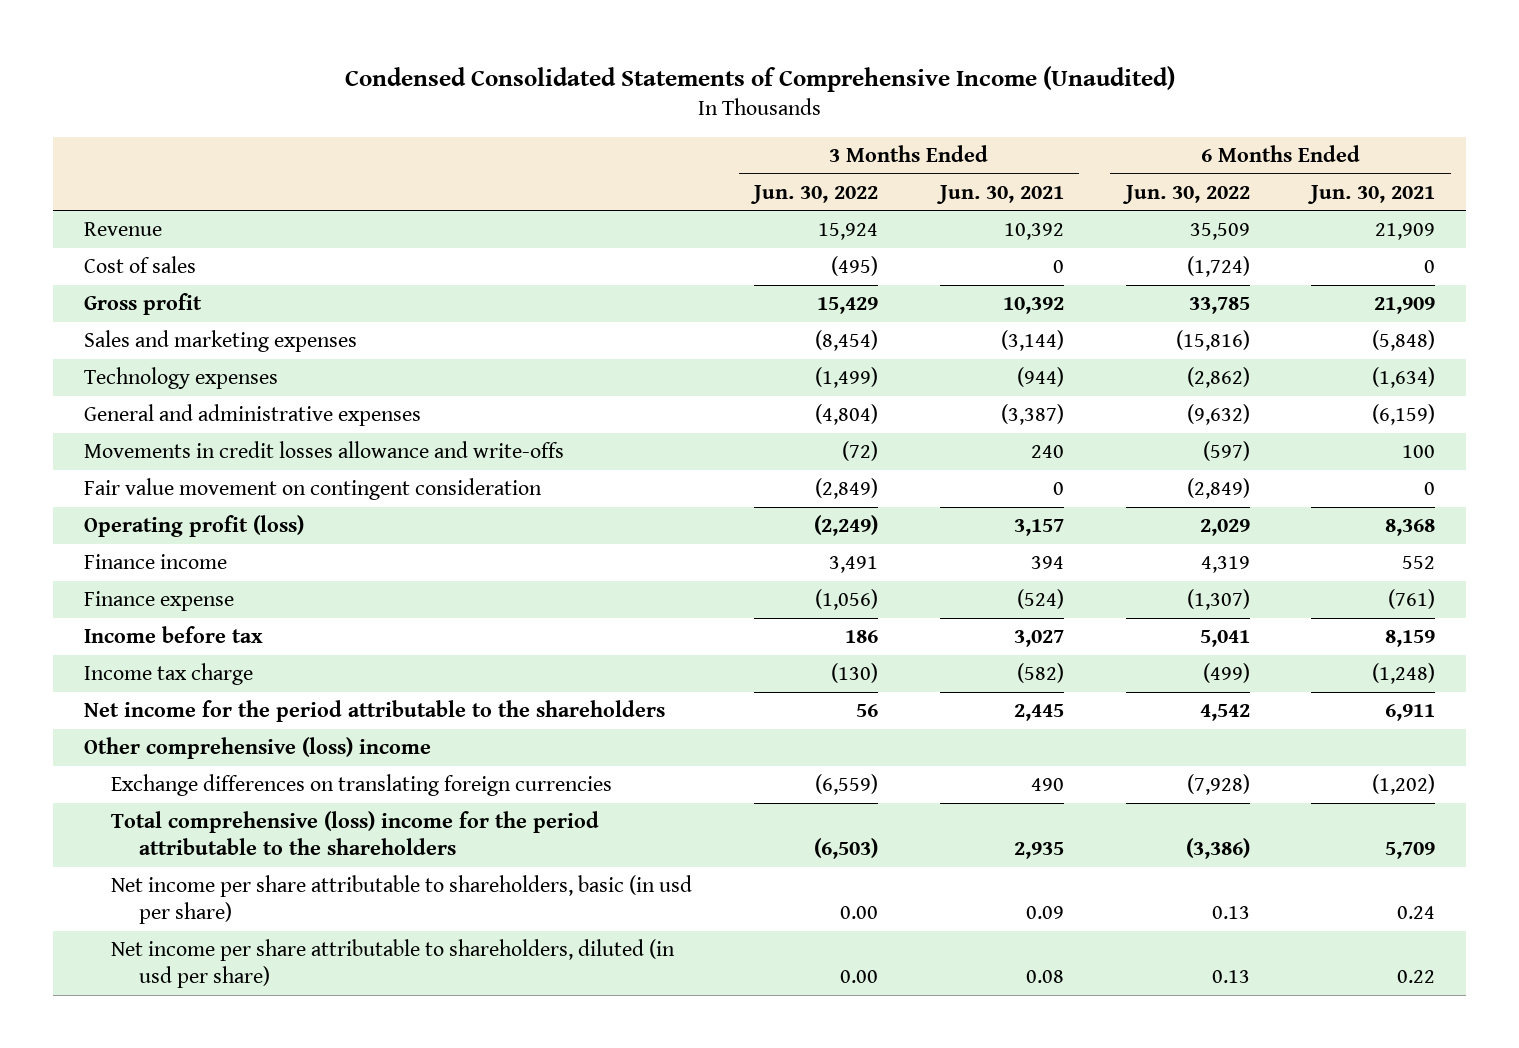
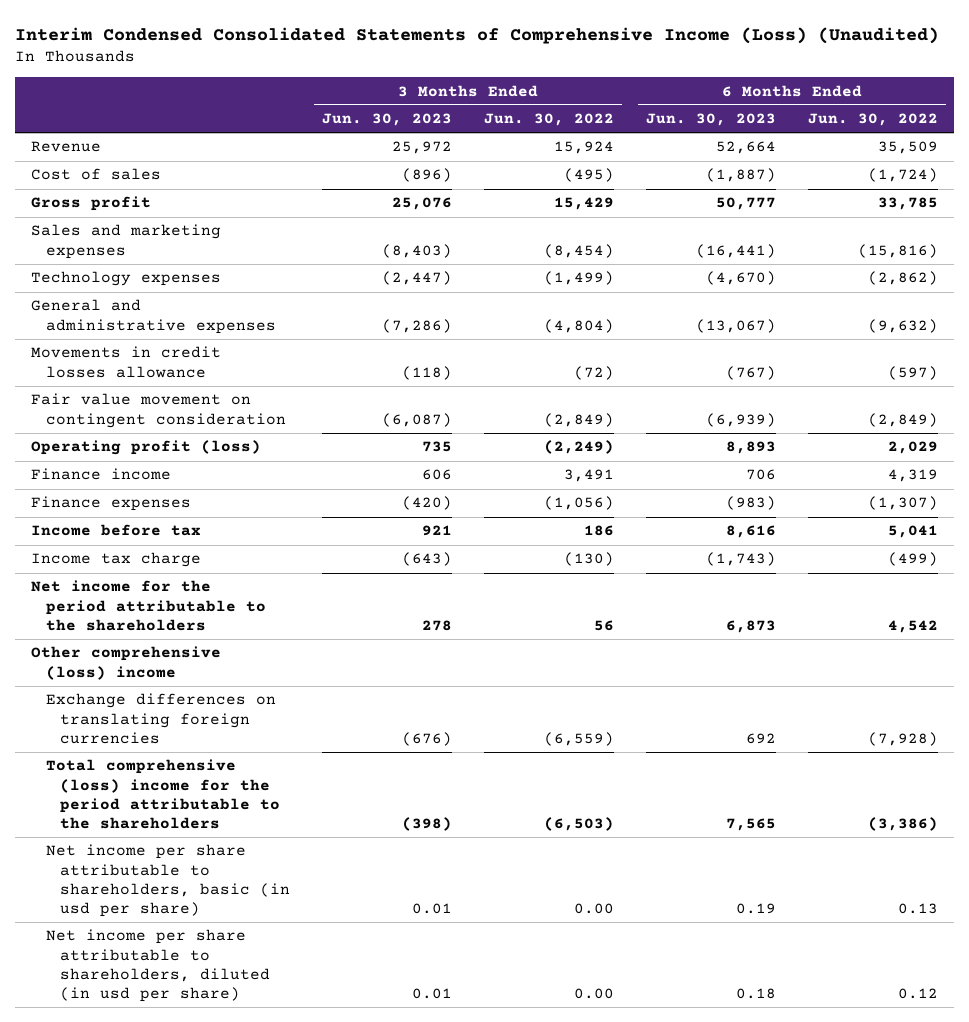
[344,66,1175,93] Condensed Consolidated Statements of Comprehensive Income (Unaudited) -> [14,26,939,44] Interim Condensed Consolidated Statements of Comprehensive Income (Loss) (Unaudited)
[935,184,1064,204] Jun. 30, 2021 -> none
[1307,184,1436,204] Jun. 30, 2021 -> none
none -> [322,113,453,127] Jun. 30, 2023
none -> [646,113,777,127] Jun. 30, 2023
[83,441,564,459] Movements in credit losses allowance and write-offs -> [30,346,221,378] Movements in credit losses allowance
[83,591,234,612] Finance expense -> [30,496,191,512] Finance expenses
[1211,970,1250,984] 0.13 -> [898,988,939,1000] 0.12

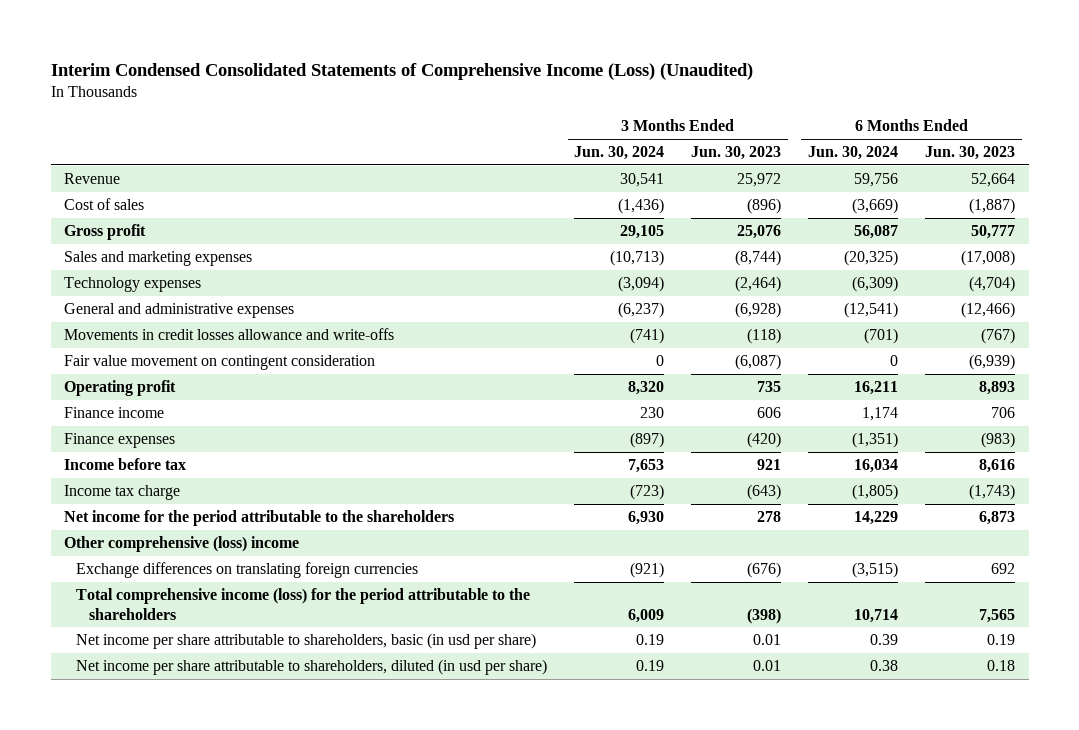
[484,113,615,127] Jun. 30, 2022 -> none
[808,113,939,127] Jun. 30, 2022 -> none
none -> [574,146,665,161] Jun. 30, 2024
none -> [808,146,899,161] Jun. 30, 2024
[382,243,453,258] (8,403) -> [735,250,782,267] (8,744)
[696,243,777,258] (16,441) -> [961,250,1016,267] (17,008)
[382,271,453,286] (2,447) -> [735,276,782,293] (2,464)
[706,271,777,286] (4,670) -> [969,276,1016,293] (4,704)
[382,318,453,333] (7,286) -> [735,302,782,319] (6,928)
[696,318,777,333] (13,067) -> [961,302,1016,319] (12,466)
[30,346,221,378] Movements in credit losses allowance -> [64,328,395,341] Movements in credit losses allowance and write-offs
[30,440,261,456] Operating profit (loss) -> [64,380,177,397] Operating profit
[45,759,281,830] Total comprehensive (loss) income for the period attributable to the shareholders -> [76,588,531,620] Total comprehensive income (loss) for the period attributable to the shareholders

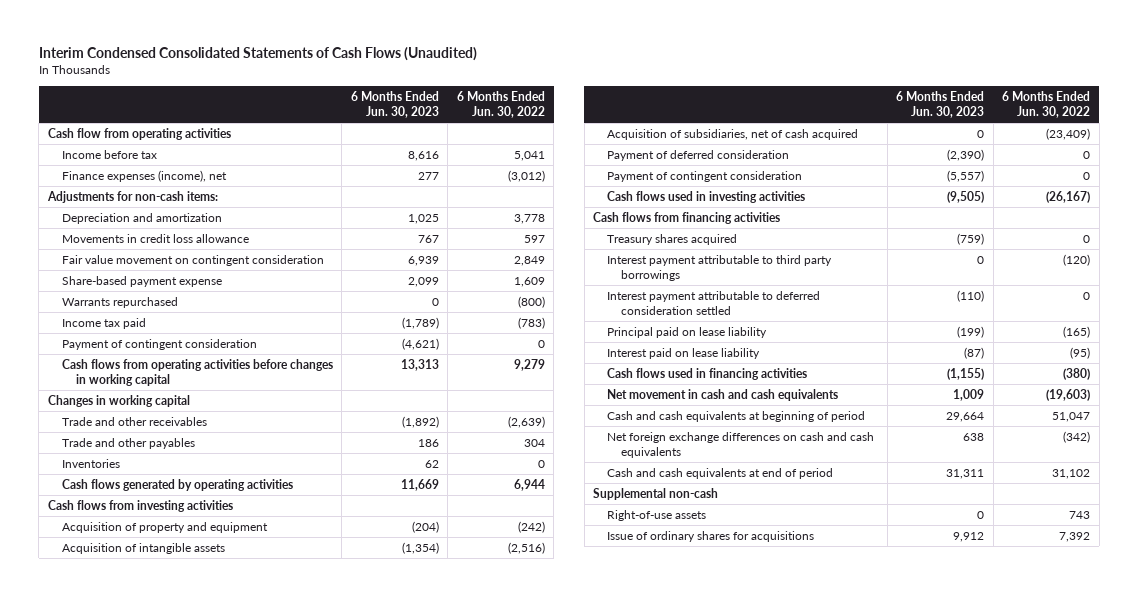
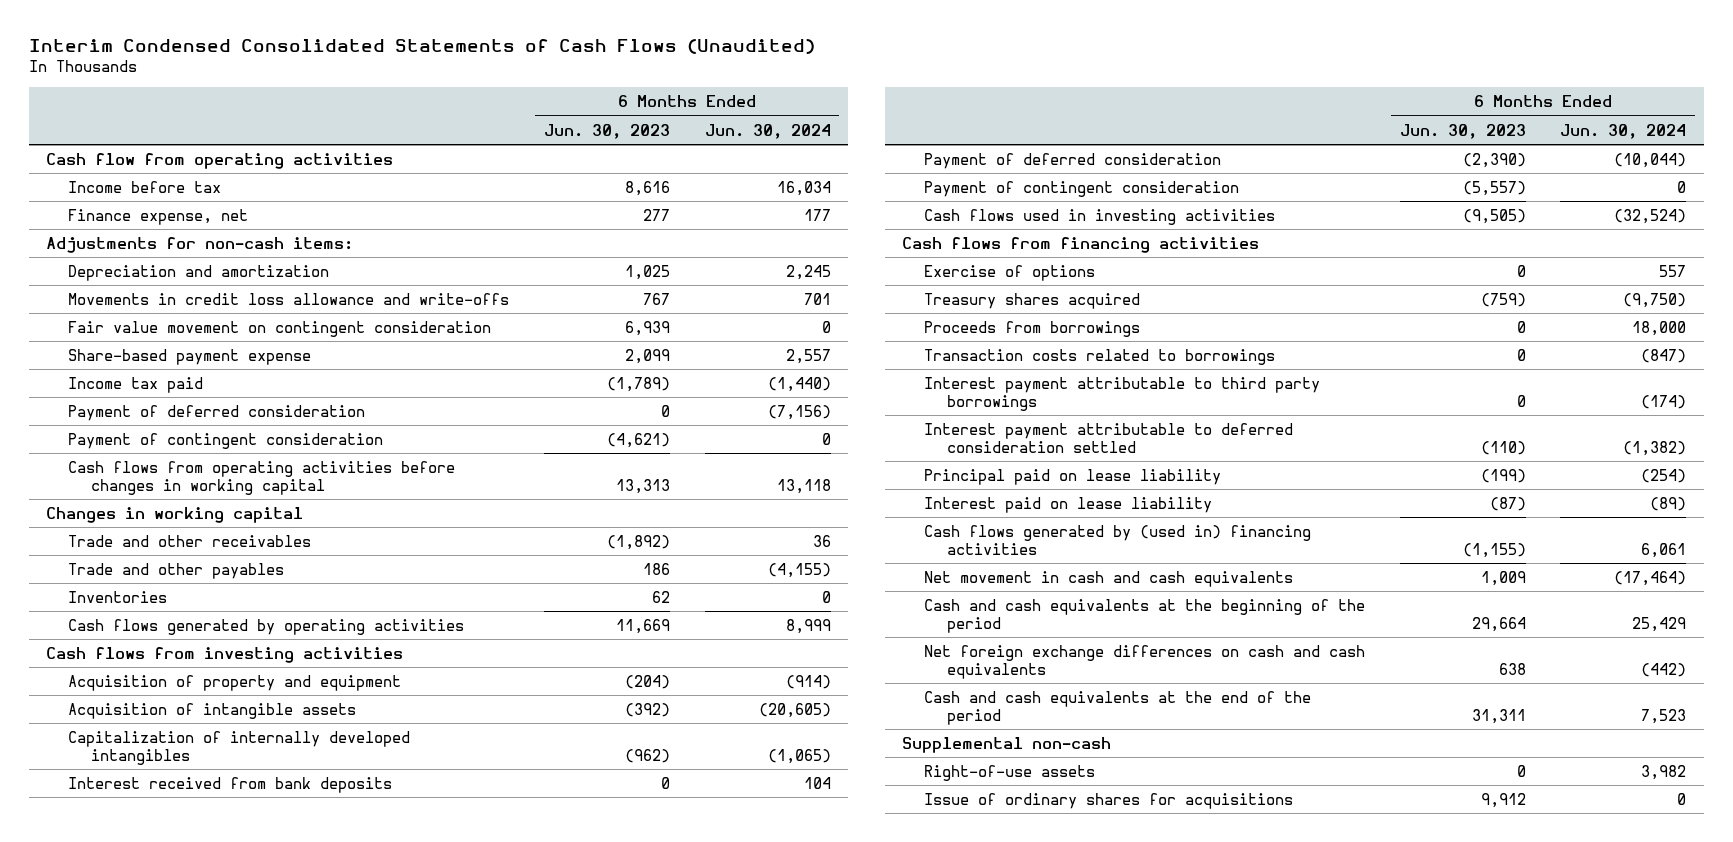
[456,91,545,119] 6 Months Ended Jun. 30, 2022 -> none
none -> [704,123,831,139] Jun. 30, 2024
[61,169,227,182] Finance expenses (income), net -> [68,208,249,225] Finance expense, net
[61,233,249,243] Movements in credit loss allowance -> [68,292,510,305] Movements in credit loss allowance and write-offs
[61,296,178,308] Warrants repurchased -> none
none -> [68,404,366,421] Payment of deferred consideration
[607,128,859,140] Acquisition of subsidiaries, net of cash acquired -> none
[401,541,439,554] (1,354) -> [625,702,671,717] (392)
none -> [68,730,411,765] Capitalization of internally developed intangibles
none -> [68,776,393,793] Interest received from bank deposits
none -> [924,264,1096,281] Exercise of options
none -> [924,320,1141,337] Proceeds from borrowings
none -> [924,348,1276,365] Transaction costs related to borrowings
[607,367,808,380] Cash flows used in financing activities -> [924,524,1312,555] Cash flows generated by (used in) financing activities
[607,410,866,422] Cash and cash equivalents at beginning of period -> [924,598,1366,633] Cash and cash equivalents at the beginning of the period
[607,467,834,479] Cash and cash equivalents at end of period -> [924,690,1312,725] Cash and cash equivalents at the end of the period

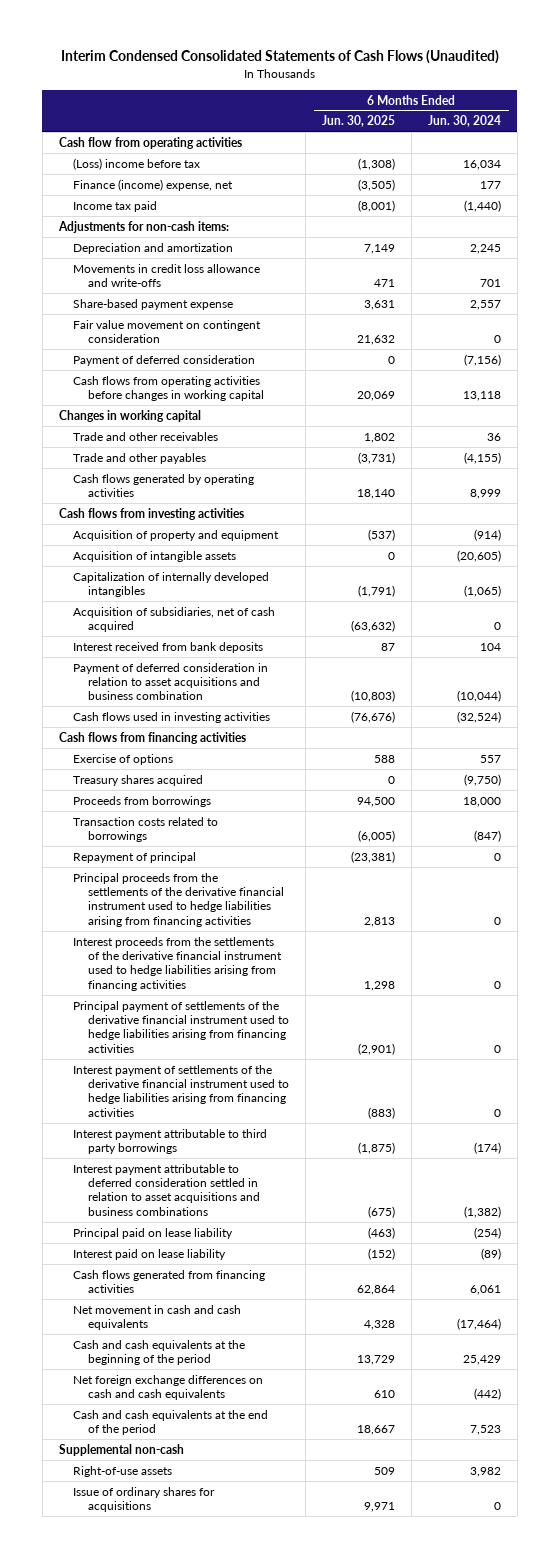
[544,123,671,139] Jun. 30, 2023 -> none
none -> [322,115,396,128] Jun. 30, 2025
[68,180,222,193] Income before tax -> [73,157,201,170] (Loss) income before tax
[68,208,249,225] Finance expense, net -> [73,178,234,191] Finance (income) expense, net
[68,376,204,393] Income tax paid -> [73,200,158,212] Income tax paid
[68,320,492,337] Fair value movement on contingent consideration -> [73,319,262,344] Fair value movement on contingent consideration
[68,432,384,449] Payment of contingent consideration -> none
[68,590,168,603] Inventories -> none
none -> [73,606,276,633] Acquisition of subsidiaries, net of cash acquired
[924,180,1240,197] Payment of contingent consideration -> none
[924,152,1222,169] Payment of deferred consideration -> [73,662,269,701] Payment of deferred consideration in relation to asset acquisitions and business combination
none -> [73,851,197,863] Repayment of principal
none -> [73,872,285,927] Principal proceeds from the settlements of the derivative financial instrument used to hedge liabilities arising from financing activities
none -> [73,936,283,991] Interest proceeds from the settlements of the derivative financial instrument used to hedge liabilities arising from financing activities
none -> [73,1000,290,1053] Principal payment of settlements of the derivative financial instrument used to hedge liabilities arising from financing activities
none -> [73,1064,290,1117] Interest payment of settlements of the derivative financial instrument used to hedge liabilities arising from financing activities
[924,422,1294,453] Interest payment attributable to deferred consideration settled -> [73,1163,261,1216] Interest payment attributable to deferred consideration settled in relation to asset acquisitions and business combinations
[924,524,1312,555] Cash flows generated by (used in) financing activities -> [73,1269,266,1294] Cash flows generated from financing activities

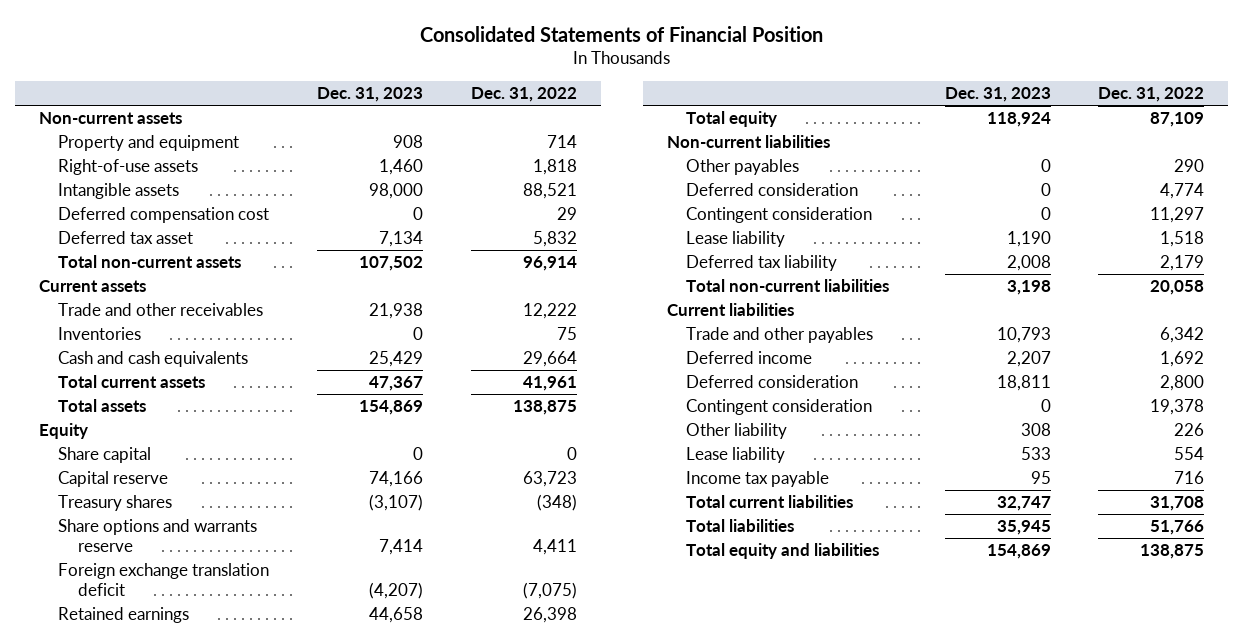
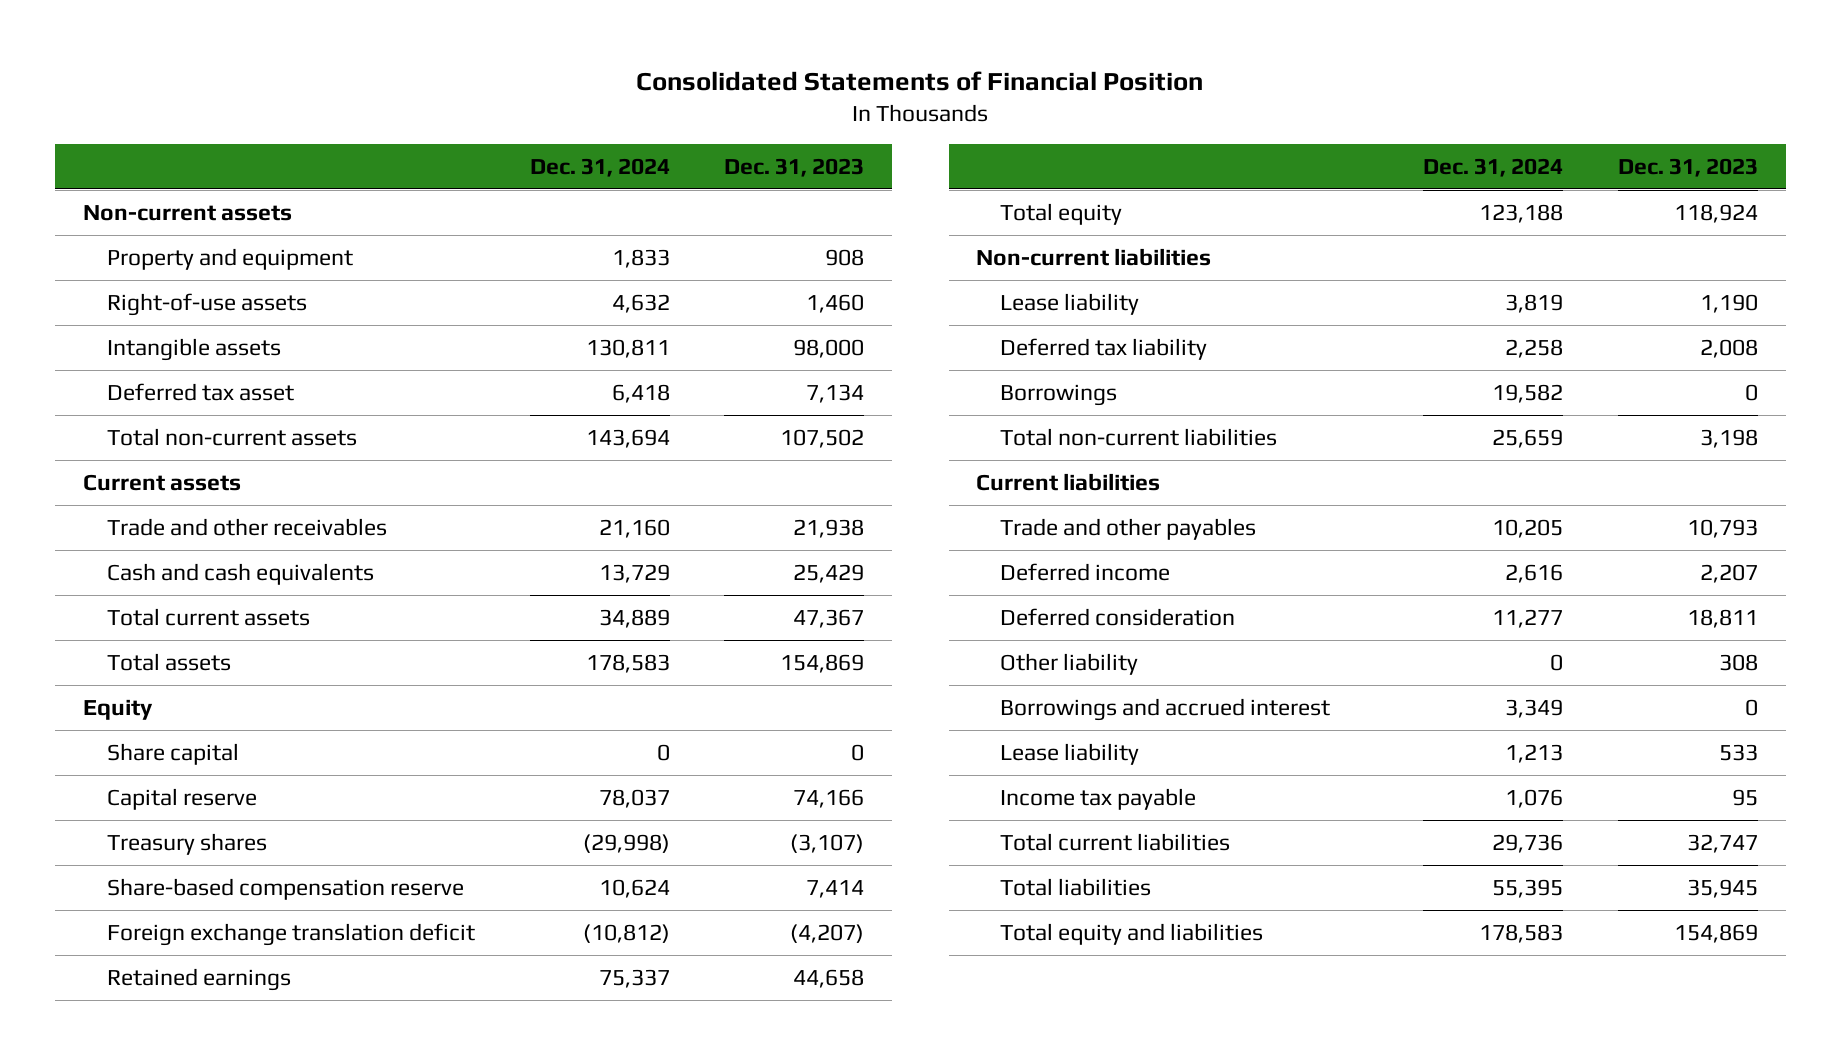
[470,87,577,103] Dec. 31, 2022 -> none
none -> [529,157,670,177] Dec. 31, 2024
[58,207,270,224] Deferred compensation cost -> none
[58,327,142,341] Inventories -> none
[58,519,258,553] Share options and warrants reserve -> [106,877,464,900] Share-based compensation reserve
[685,159,799,176] Other payables -> none
[685,183,858,197] Deferred consideration -> none
[685,207,872,224] Contingent consideration -> none
none -> [1000,383,1118,406] Borrowings
[685,399,872,416] Contingent consideration -> none
none -> [1000,697,1331,721] Borrowings and accrued interest

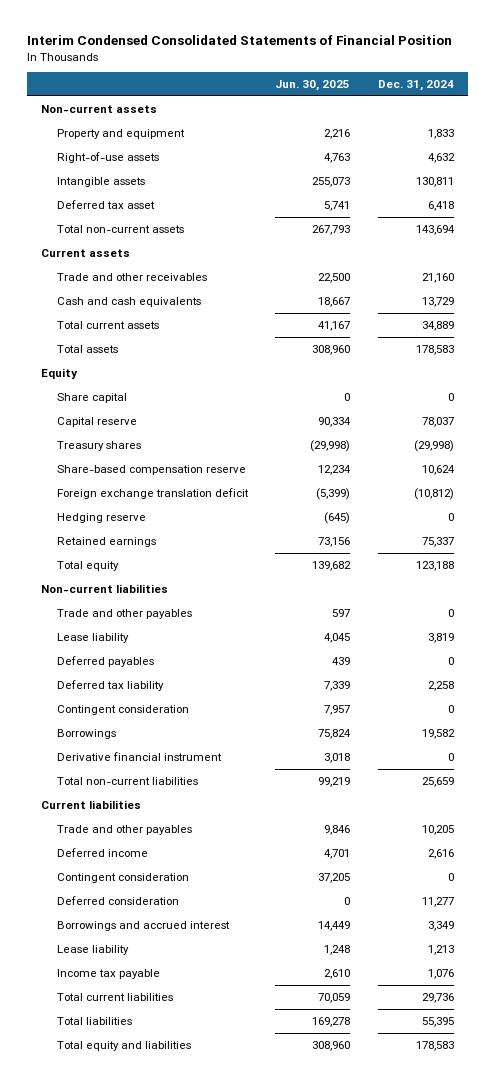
[636,71,1204,92] Consolidated Statements of Financial Position -> [27,35,453,46] Interim Condensed Consolidated Statements of Financial Position
[724,157,865,177] Dec. 31, 2023 -> none
none -> [275,80,351,92] Jun. 30, 2025
none -> [56,512,146,523] Hedging reserve
none -> [56,608,192,619] Trade and other payables
none -> [56,655,154,667] Deferred payables
none -> [56,704,189,715] Contingent consideration
none -> [56,751,222,761] Derivative financial instrument
none -> [56,872,189,883] Contingent consideration
[1000,652,1139,675] Other liability -> none

